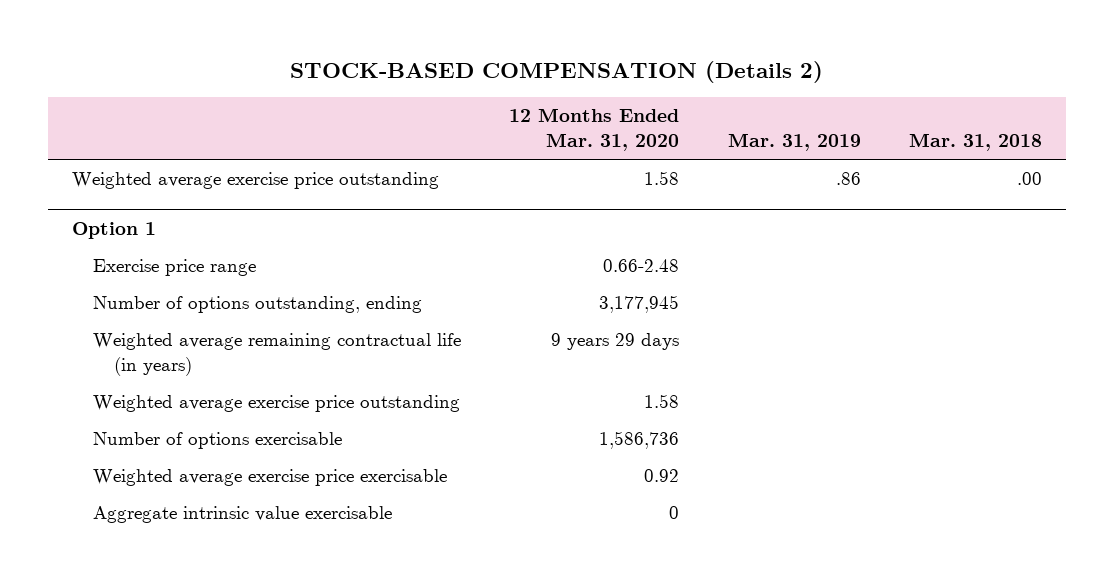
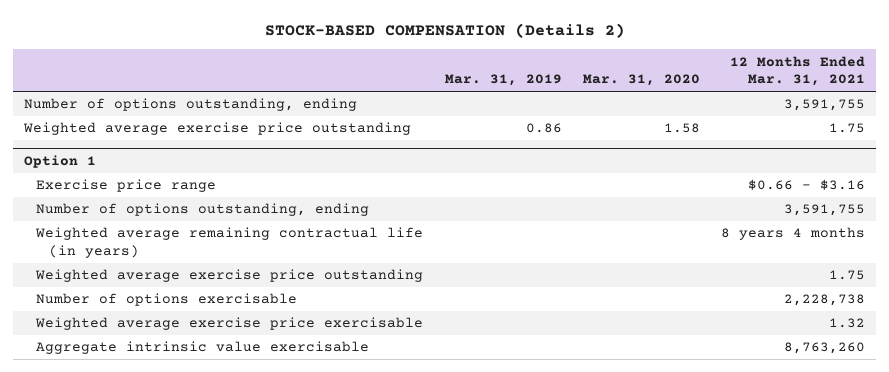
[509,108,680,152] 12 Months Ended Mar. 31, 2020 -> none
[908,133,1042,152] Mar. 31, 2018 -> none
none -> [583,74,701,87] Mar. 31, 2020
none -> [730,55,866,87] 12 Months Ended Mar. 31, 2021
none -> [23,98,357,112] Number of options outstanding, ending
[835,172,861,186] .86 -> [525,123,562,134] 0.86

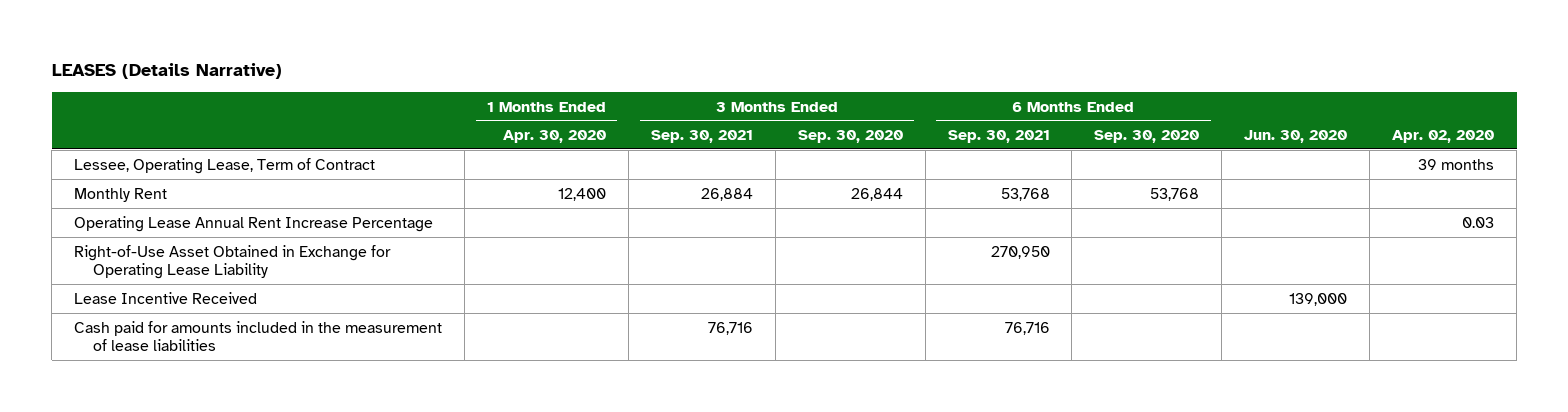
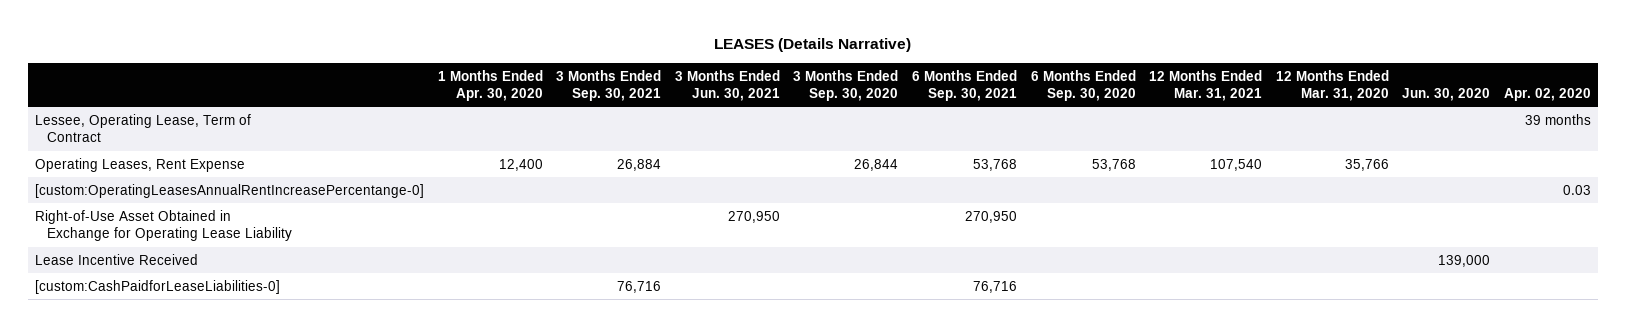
none -> [674,69,780,101] 3 Months Ended Jun. 30, 2021
none -> [1149,69,1263,101] 12 Months Ended Mar. 31, 2021
none -> [1275,69,1389,101] 12 Months Ended Mar. 31, 2020
[74,187,168,202] Monthly Rent -> [35,157,246,172] Operating Leases, Rent Expense
[74,215,434,232] Operating Lease Annual Rent Increase Percentage -> [35,183,425,198] [custom:OperatingLeasesAnnualRentIncreasePercentange-0]
[74,320,443,351] Cash paid for amounts included in the measurement of lease liabilities -> [35,279,281,294] [custom:CashPaidforLeaseLiabilities-0]

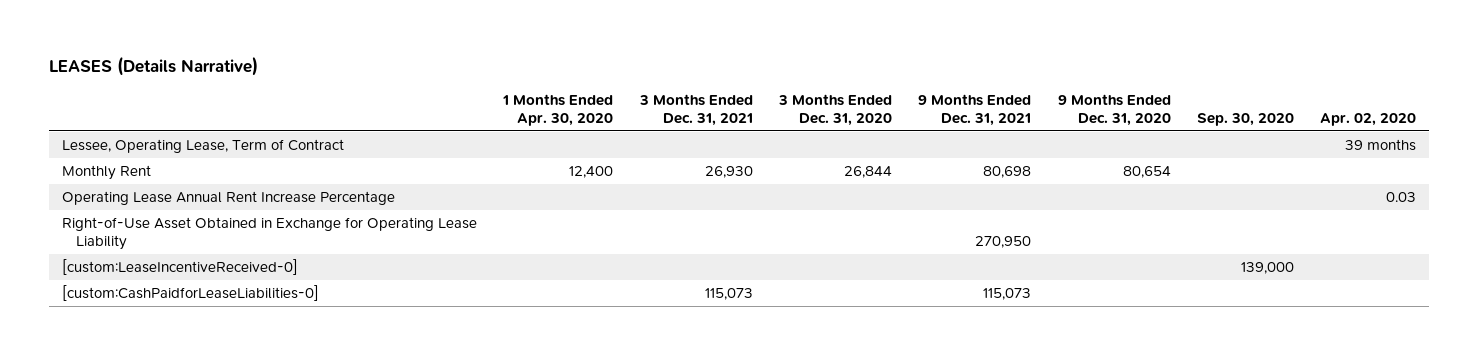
[556,69,662,101] 3 Months Ended Sep. 30, 2021 -> none
[674,69,780,101] 3 Months Ended Jun. 30, 2021 -> none
[793,69,899,101] 3 Months Ended Sep. 30, 2020 -> none
[912,69,1018,101] 6 Months Ended Sep. 30, 2021 -> none
[1030,69,1136,101] 6 Months Ended Sep. 30, 2020 -> none
[1149,69,1263,101] 12 Months Ended Mar. 31, 2021 -> none
[1275,69,1389,101] 12 Months Ended Mar. 31, 2020 -> none
[1402,87,1491,101] Jun. 30, 2020 -> none
none -> [638,93,753,127] 3 Months Ended Dec. 31, 2021
none -> [777,93,892,127] 3 Months Ended Dec. 31, 2020
none -> [918,93,1032,127] 9 Months Ended Dec. 31, 2021
none -> [1057,93,1171,127] 9 Months Ended Dec. 31, 2020
none -> [1196,113,1294,127] Sep. 30, 2020
[35,157,246,172] Operating Leases, Rent Expense -> [62,164,152,180] Monthly Rent
[35,183,425,198] [custom:OperatingLeasesAnnualRentIncreasePercentange-0] -> [62,190,396,205] Operating Lease Annual Rent Increase Percentage
[35,253,199,265] Lease Incentive Received -> [62,258,299,275] [custom:LeaseIncentiveReceived-0]

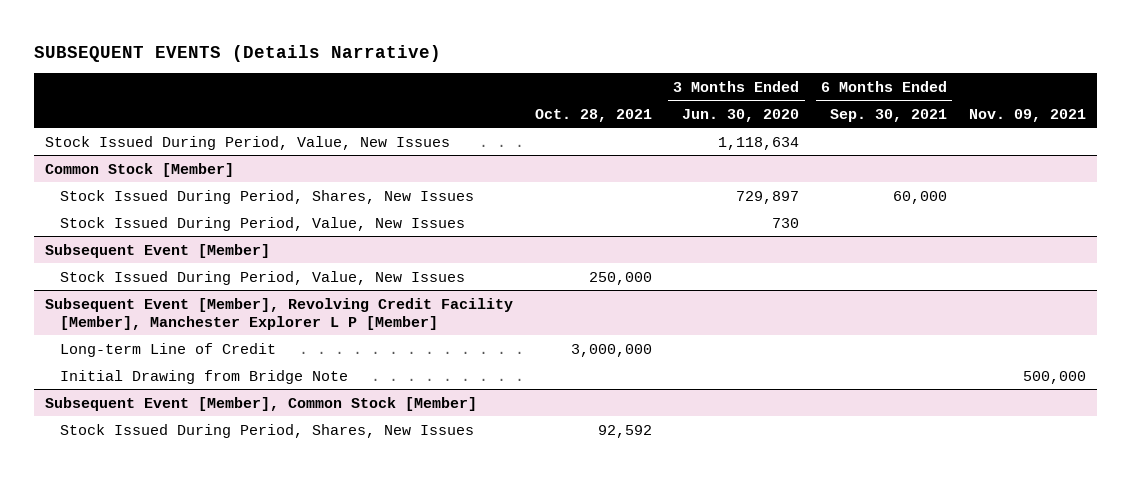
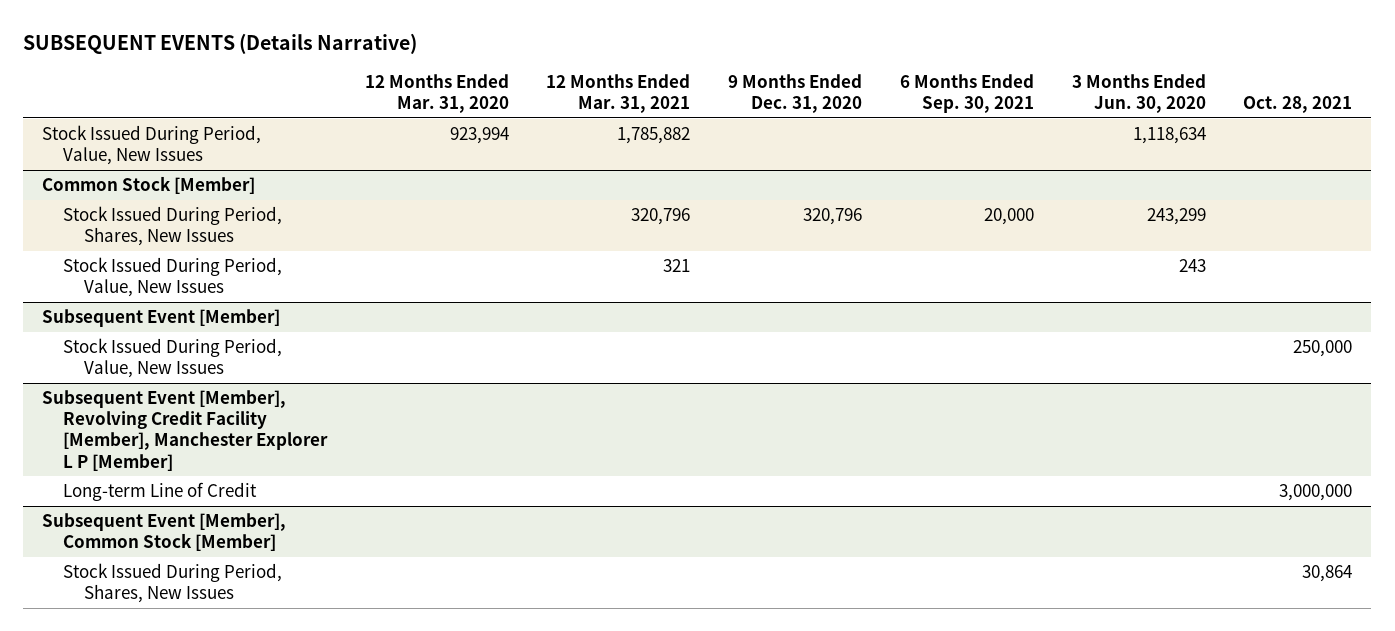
[968,108,1086,122] Nov. 09, 2021 -> none
none -> [364,73,509,114] 12 Months Ended Mar. 31, 2020
none -> [546,73,691,114] 12 Months Ended Mar. 31, 2021
none -> [728,73,863,114] 9 Months Ended Dec. 31, 2020
[736,190,800,204] 729,897 -> [1146,208,1206,226] 243,299
[893,190,948,204] 60,000 -> [983,208,1034,226] 20,000
[772,217,800,228] 730 -> [1178,259,1206,273] 243
[59,369,348,384] Initial Drawing from Bridge Note -> none
[597,424,652,438] 92,592 -> [1302,565,1353,583] 30,864

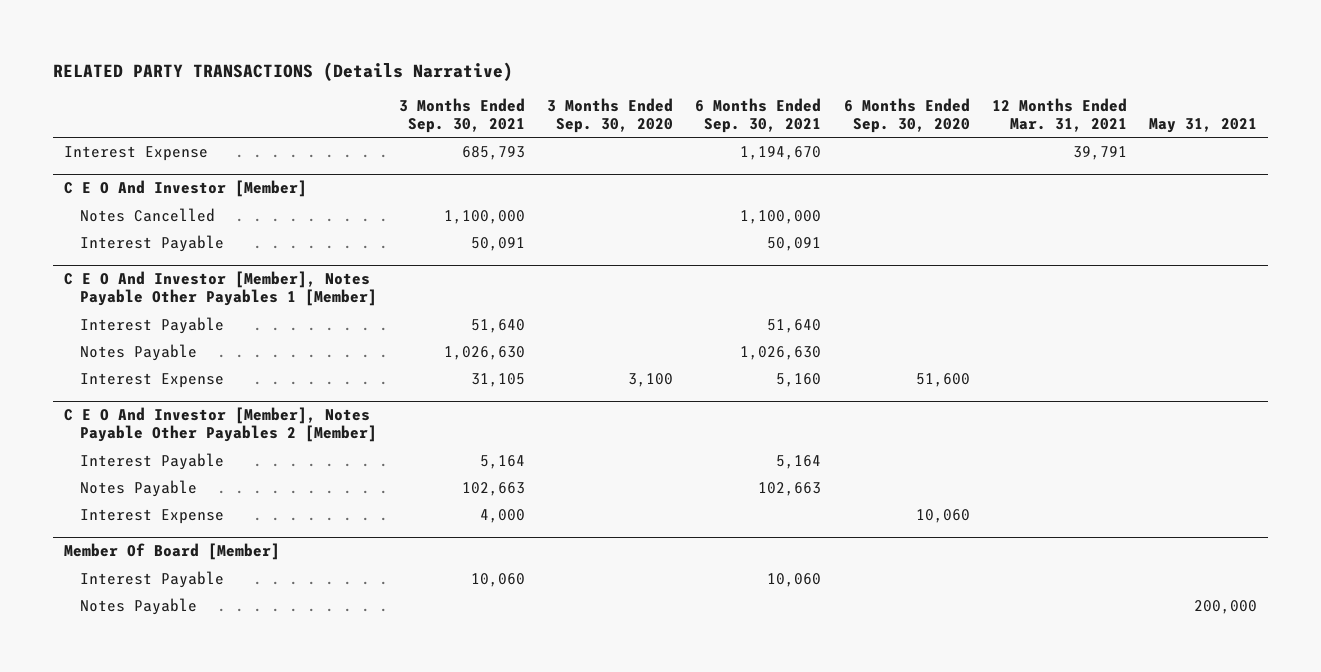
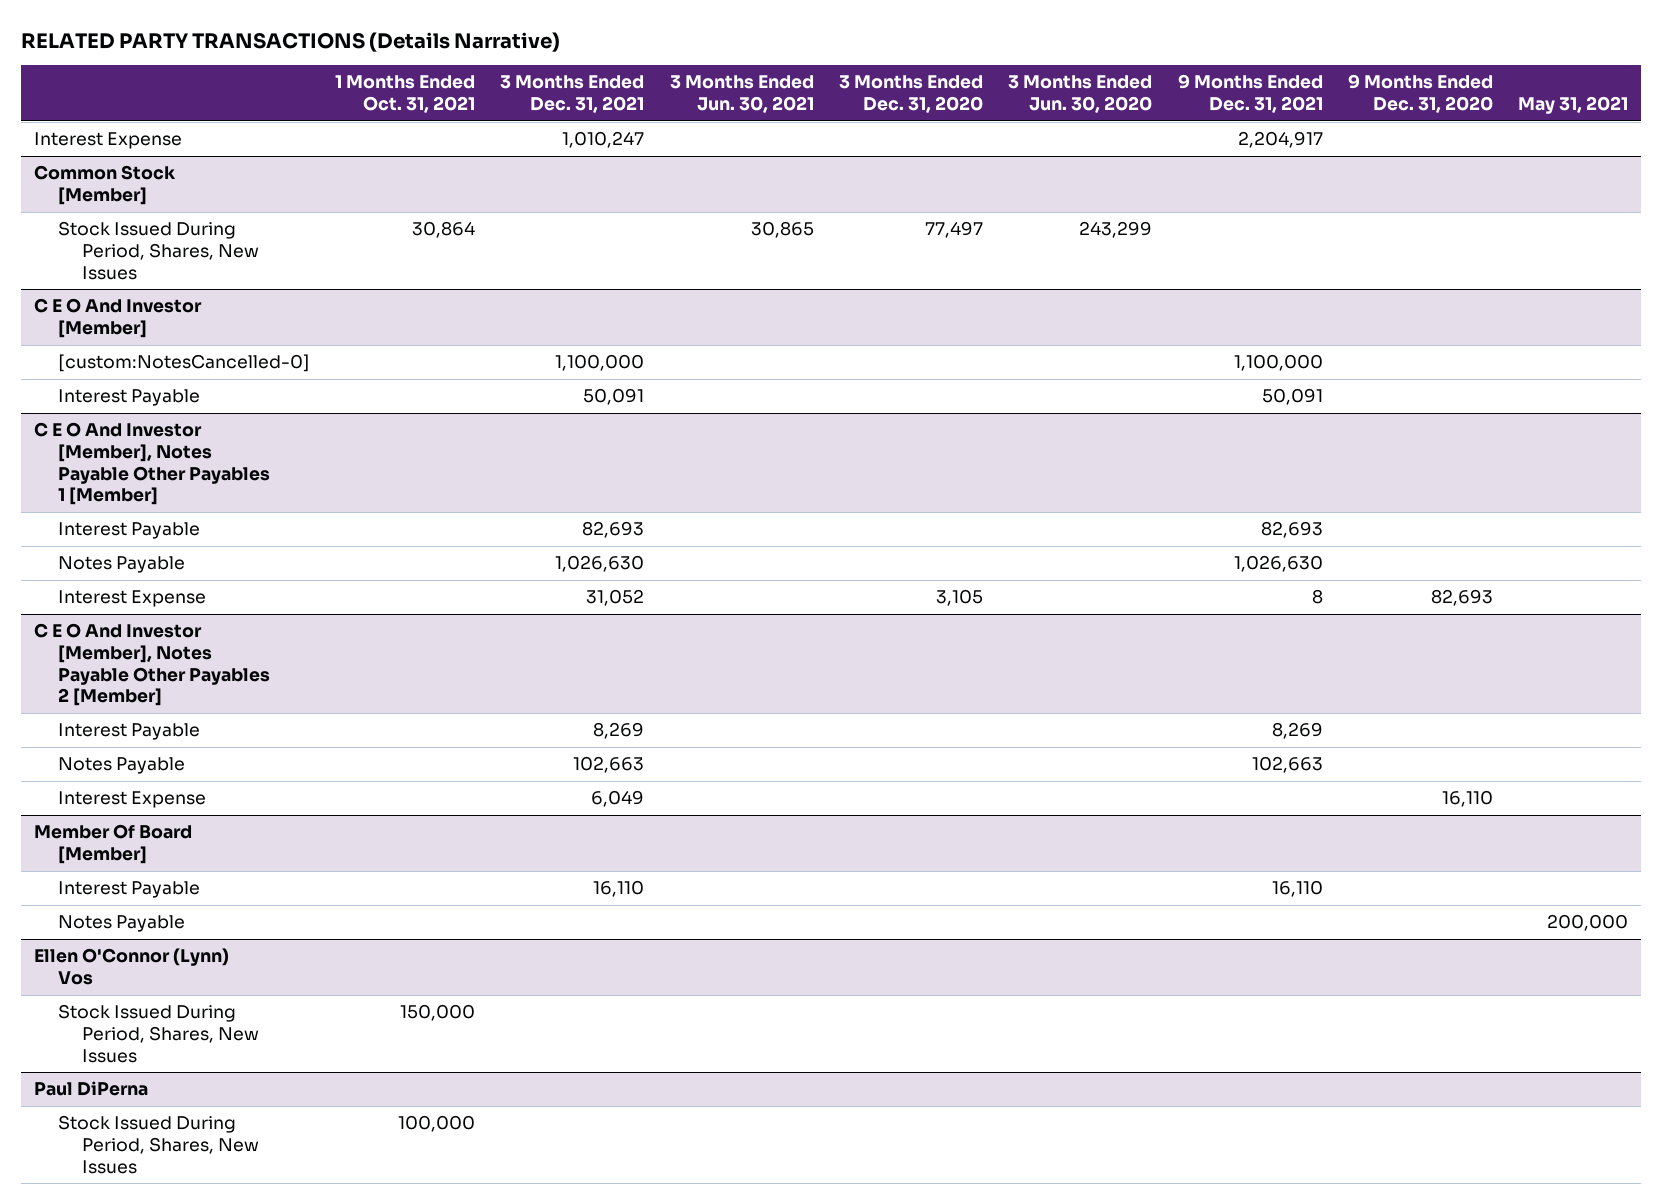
[399,97,526,134] 3 Months Ended Sep. 30, 2021 -> none
[547,97,674,134] 3 Months Ended Sep. 30, 2020 -> none
[695,97,822,134] 6 Months Ended Sep. 30, 2021 -> none
[843,97,970,134] 6 Months Ended Sep. 30, 2020 -> none
[991,97,1127,133] 12 Months Ended Mar. 31, 2021 -> none
none -> [334,75,475,114] 1 Months Ended Oct. 31, 2021
none -> [500,75,645,114] 3 Months Ended Dec. 31, 2021
none -> [669,75,814,114] 3 Months Ended Jun. 30, 2021
none -> [838,75,983,114] 3 Months Ended Dec. 31, 2020
none -> [1008,75,1153,114] 3 Months Ended Jun. 30, 2020
none -> [1177,74,1323,114] 9 Months Ended Dec. 31, 2021
none -> [1347,74,1493,114] 9 Months Ended Dec. 31, 2020
none -> [33,165,176,205] Common Stock [Member]
none -> [57,221,259,280] Stock Issued During Period, Shares, New Issues
[79,208,215,223] Notes Cancelled -> [57,354,310,373] [custom:NotesCancelled-0]
none -> [33,948,229,985] Ellen O'Connor (Lynn) Vos
none -> [57,1004,259,1063] Stock Issued During Period, Shares, New Issues
none -> [33,1081,148,1097] Paul DiPerna
none -> [57,1115,259,1174] Stock Issued During Period, Shares, New Issues

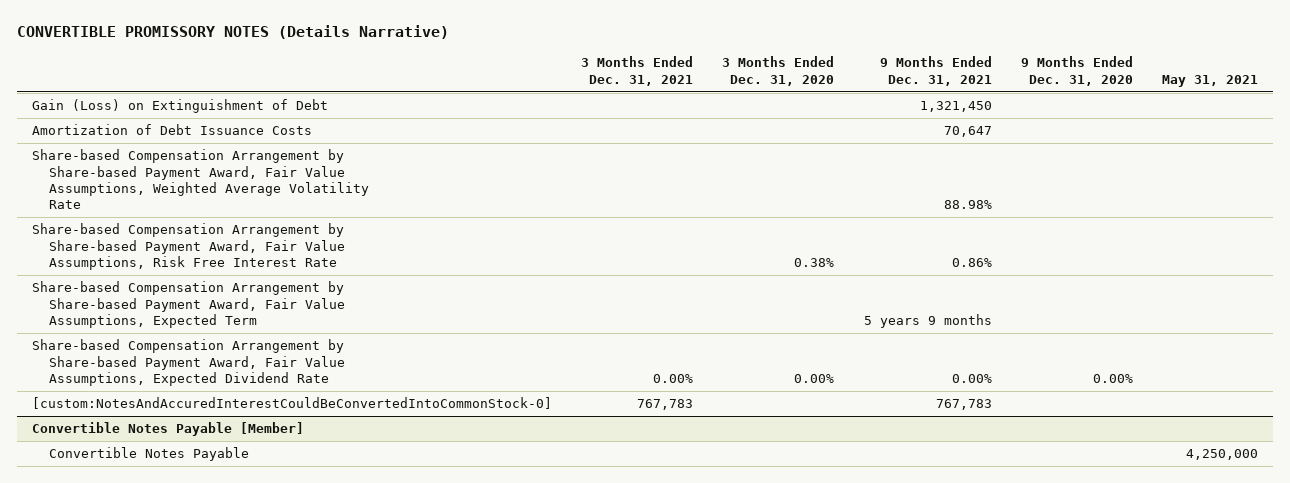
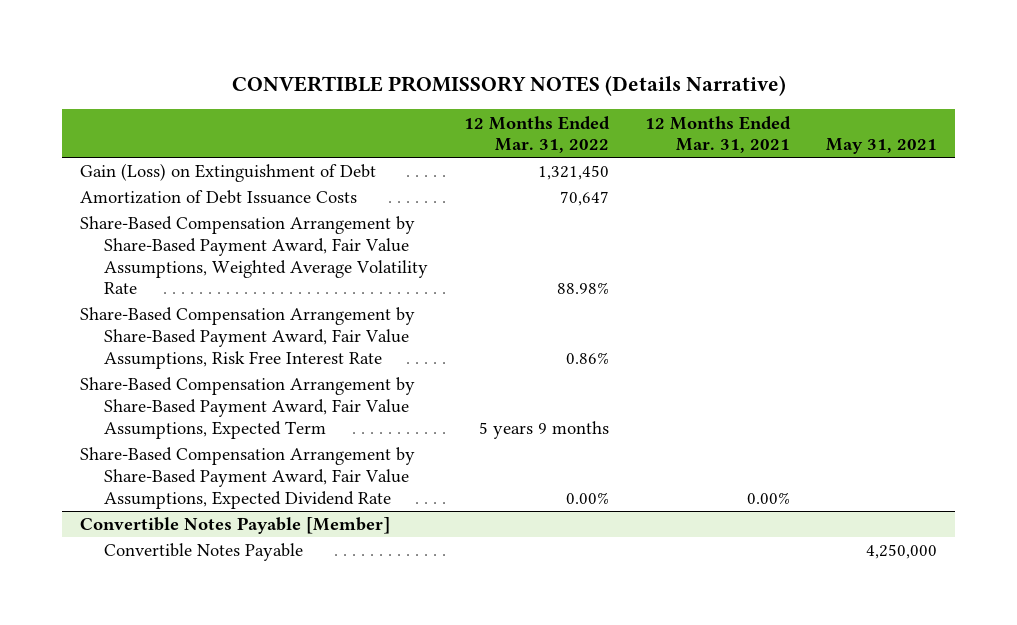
[581,56,694,86] 3 Months Ended Dec. 31, 2021 -> none
[722,56,835,86] 3 Months Ended Dec. 31, 2020 -> none
[879,56,992,86] 9 Months Ended Dec. 31, 2021 -> none
[1020,56,1133,86] 9 Months Ended Dec. 31, 2020 -> none
none -> [464,115,611,154] 12 Months Ended Mar. 31, 2022
none -> [645,115,792,154] 12 Months Ended Mar. 31, 2021
[31,397,552,410] [custom:NotesAndAccuredInterestCouldBeConvertedIntoCommonStock-0] -> none
[31,149,369,210] Share-based Compensation Arrangement by Share-based Payment Award, Fair Value Assumptions, Weighted Average Volatility Rate -> [79,216,429,295] Share-Based Compensation Arrangement by Share-Based Payment Award, Fair Value Assumptions, Weighted Average Volatility Rate
[31,223,345,270] Share-based Compensation Arrangement by Share-based Payment Award, Fair Value Assumptions, Risk Free Interest Rate -> [79,307,415,369] Share-Based Compensation Arrangement by Share-Based Payment Award, Fair Value Assumptions, Risk Free Interest Rate
[31,281,345,328] Share-based Compensation Arrangement by Share-based Payment Award, Fair Value Assumptions, Expected Term -> [79,377,415,439] Share-Based Compensation Arrangement by Share-Based Payment Award, Fair Value Assumptions, Expected Term
[31,339,345,386] Share-based Compensation Arrangement by Share-based Payment Award, Fair Value Assumptions, Expected Dividend Rate -> [79,447,415,509] Share-Based Compensation Arrangement by Share-Based Payment Award, Fair Value Assumptions, Expected Dividend Rate

